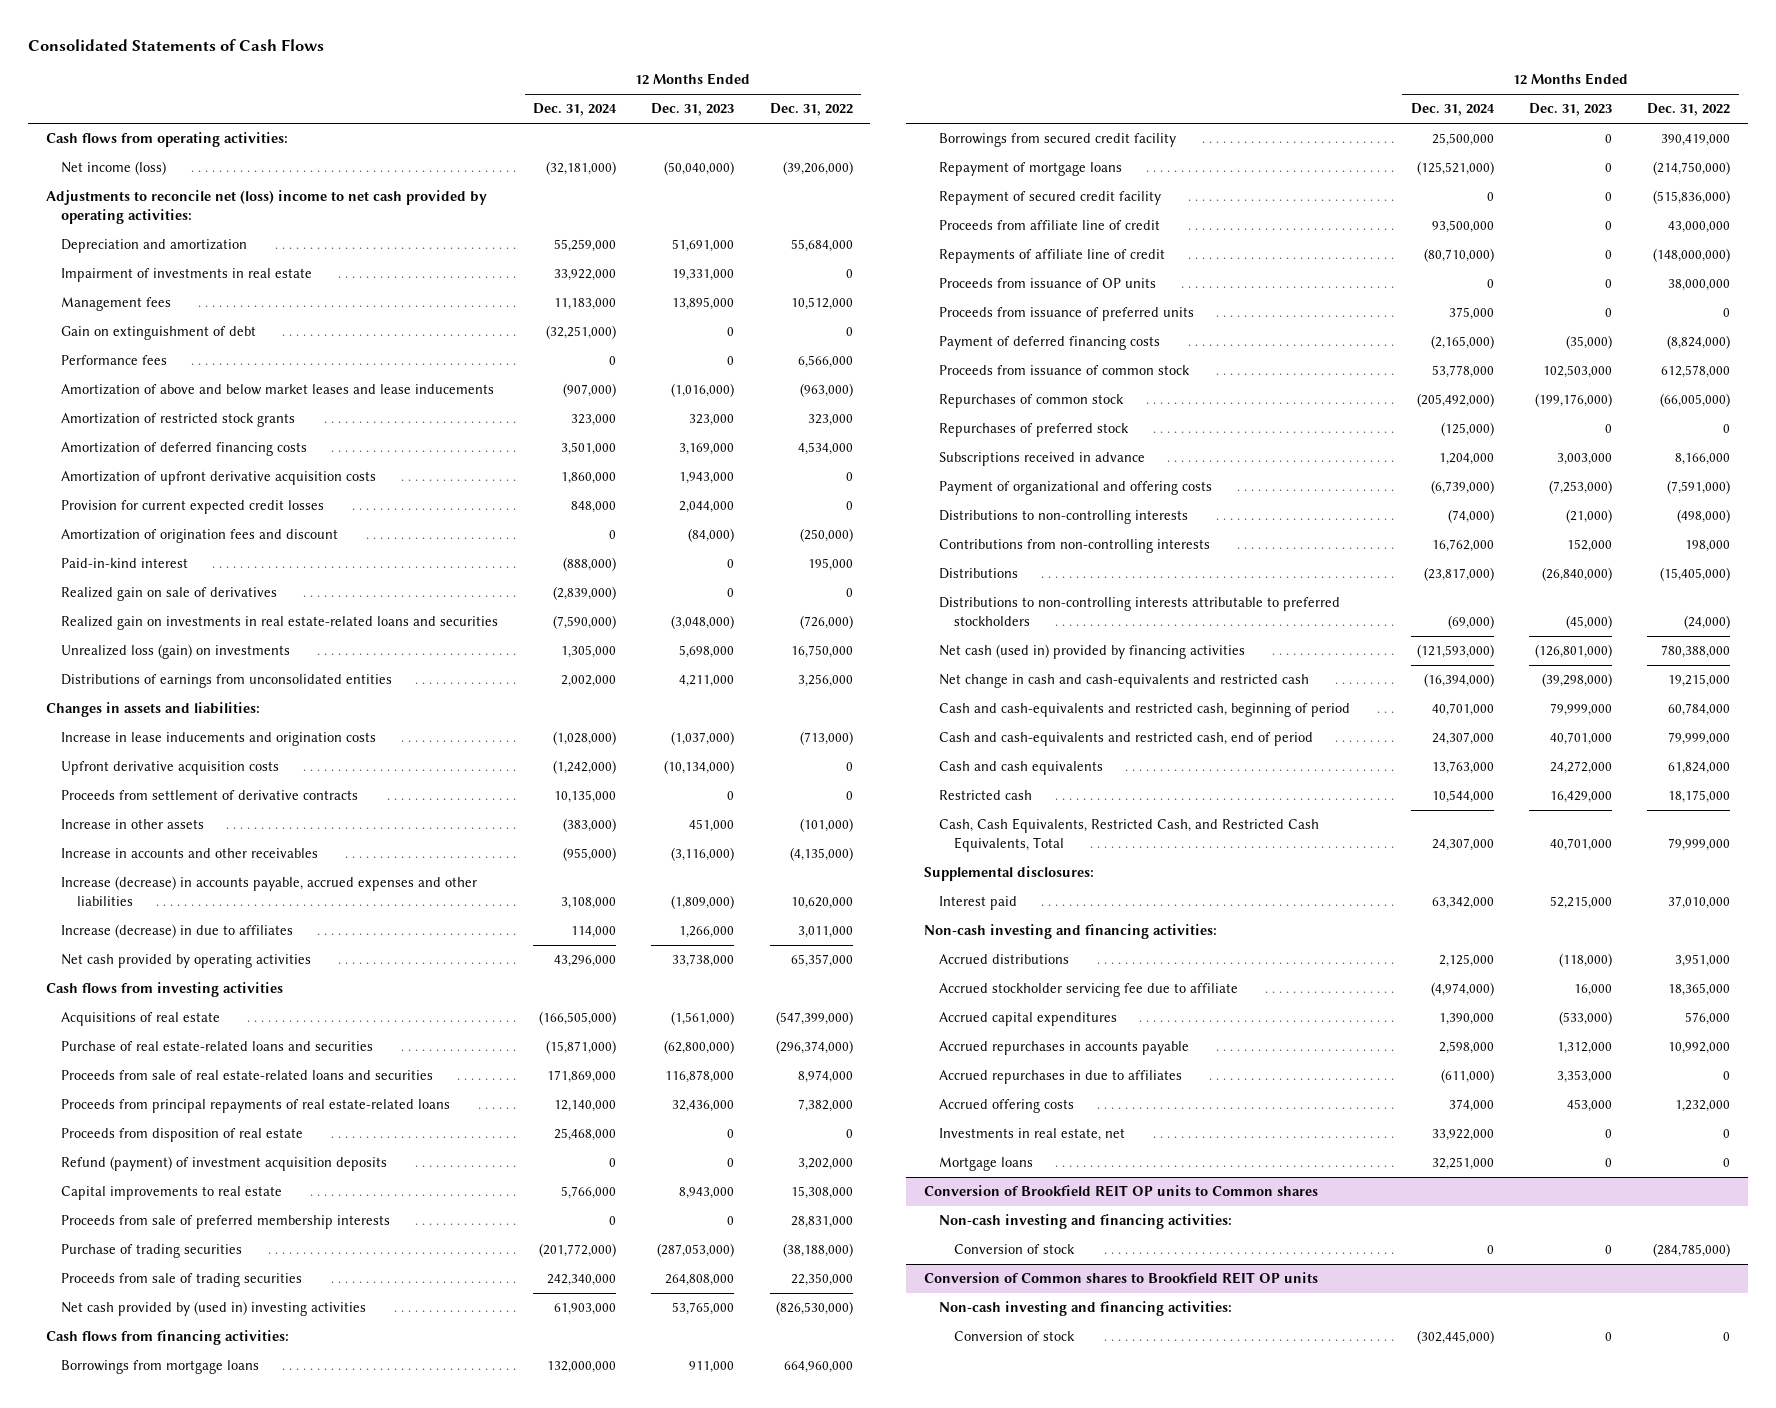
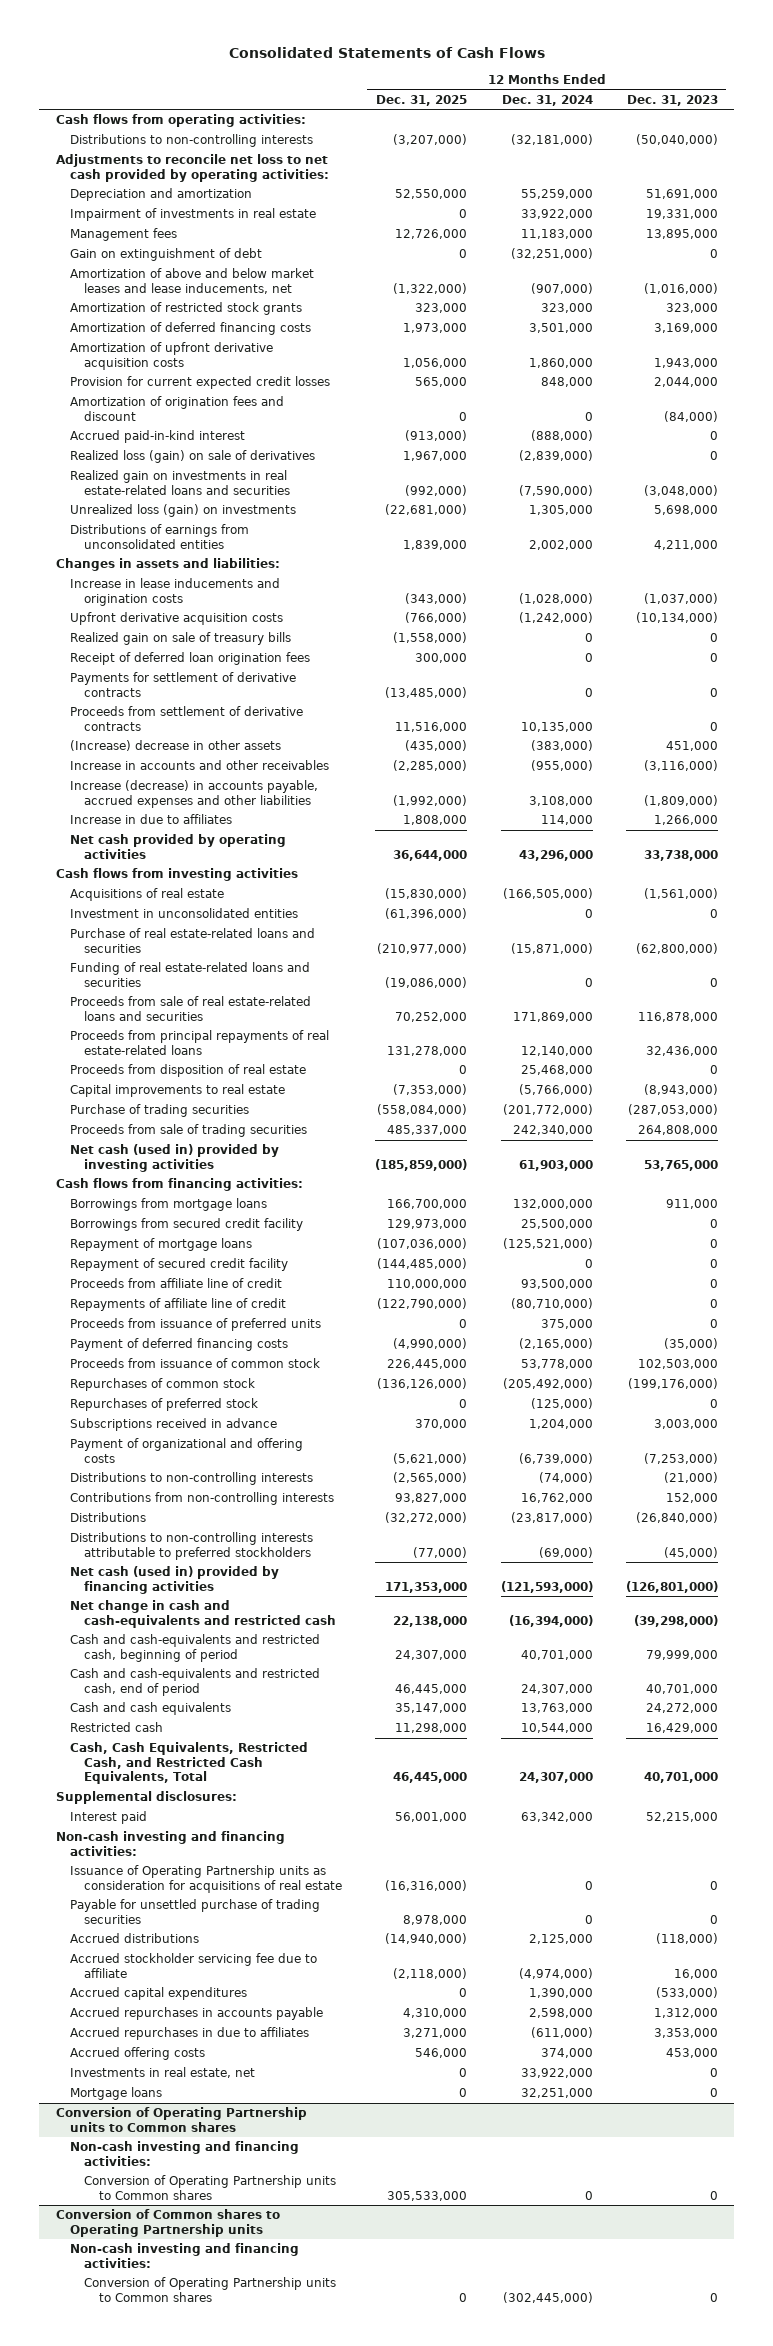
[769,103,853,117] Dec. 31, 2022 -> none
none -> [376,94,468,106] Dec. 31, 2025
[61,161,167,176] Net income (loss) -> [70,134,314,148] Distributions to non-controlling interests
[45,190,487,224] Adjustments to reconcile net (loss) income to net cash provided by operating activities: -> [55,154,330,182] Adjustments to reconcile net loss to net cash provided by operating activities:
[61,355,168,366] Performance fees -> none
[61,384,495,396] Amortization of above and below market leases and lease inducements -> [70,268,315,294] Amortization of above and below market leases and lease inducements, net
[61,558,189,569] Paid-in-kind interest -> [70,430,246,444] Accrued paid-in-kind interest
[61,587,278,602] Realized gain on sale of derivatives -> [70,450,316,464] Realized loss (gain) on sale of derivatives
none -> [70,632,292,646] Realized gain on sale of treasury bills
none -> [70,652,311,666] Receipt of deferred loan origination fees
none -> [70,672,297,697] Payments for settlement of derivative contracts
[61,819,205,830] Increase in other assets -> [70,740,282,752] (Increase) decrease in other assets
[61,924,294,939] Increase (decrease) in due to affiliates -> [70,814,233,825] Increase in due to affiliates
none -> [70,908,299,919] Investment in unconsolidated entities
none -> [70,962,311,987] Funding of real estate-related loans and securities
[61,1156,388,1172] Refund (payment) of investment acquisition deposits -> none
[61,1215,391,1230] Proceeds from sale of preferred membership interests -> none
[561,1186,617,1200] 5,766,000 -> [518,1084,593,1096] (5,766,000)
[679,1187,735,1200] 8,943,000 -> [643,1084,718,1096] (8,943,000)
[61,1301,367,1317] Net cash provided by (used in) investing activities -> [70,1144,280,1172] Net cash (used in) provided by investing activities
[939,278,1157,289] Proceeds from issuance of OP units -> none
none -> [70,1865,343,1893] Issuance of Operating Partnership units as consideration for acquisitions of real estate
none -> [70,1899,321,1924] Payable for unsettled purchase of trading securities
[923,1185,1318,1198] Conversion of Brookfield REIT OP units to Common shares -> [55,2107,307,2132] Conversion of Operating Partnership units to Common shares
[954,1244,1076,1255] Conversion of stock -> [84,2175,337,2200] Conversion of Operating Partnership units to Common shares
[923,1272,1318,1285] Conversion of Common shares to Brookfield REIT OP units -> [55,2209,280,2237] Conversion of Common shares to Operating Partnership units
[954,1331,1076,1342] Conversion of stock -> [84,2277,337,2302] Conversion of Operating Partnership units to Common shares

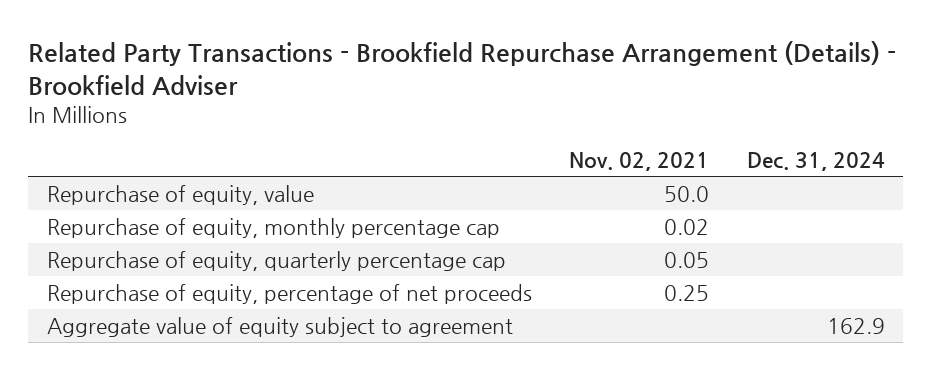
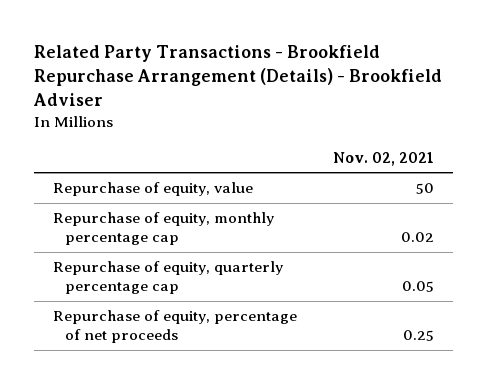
[746,152,885,172] Dec. 31, 2024 -> none
[664,185,710,202] 50.0 -> [416,183,435,195] 50
[46,316,513,337] Aggregate value of equity subject to agreement -> none

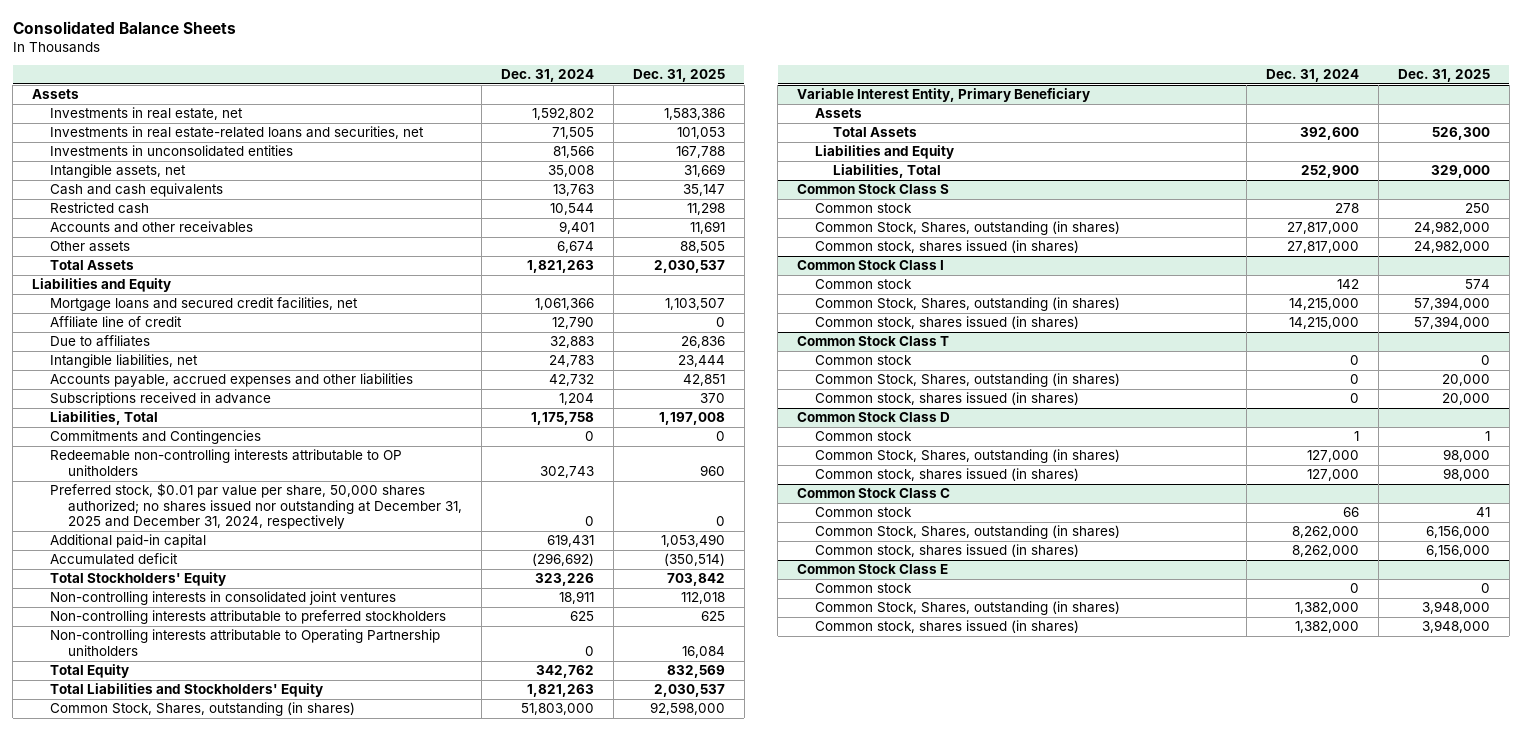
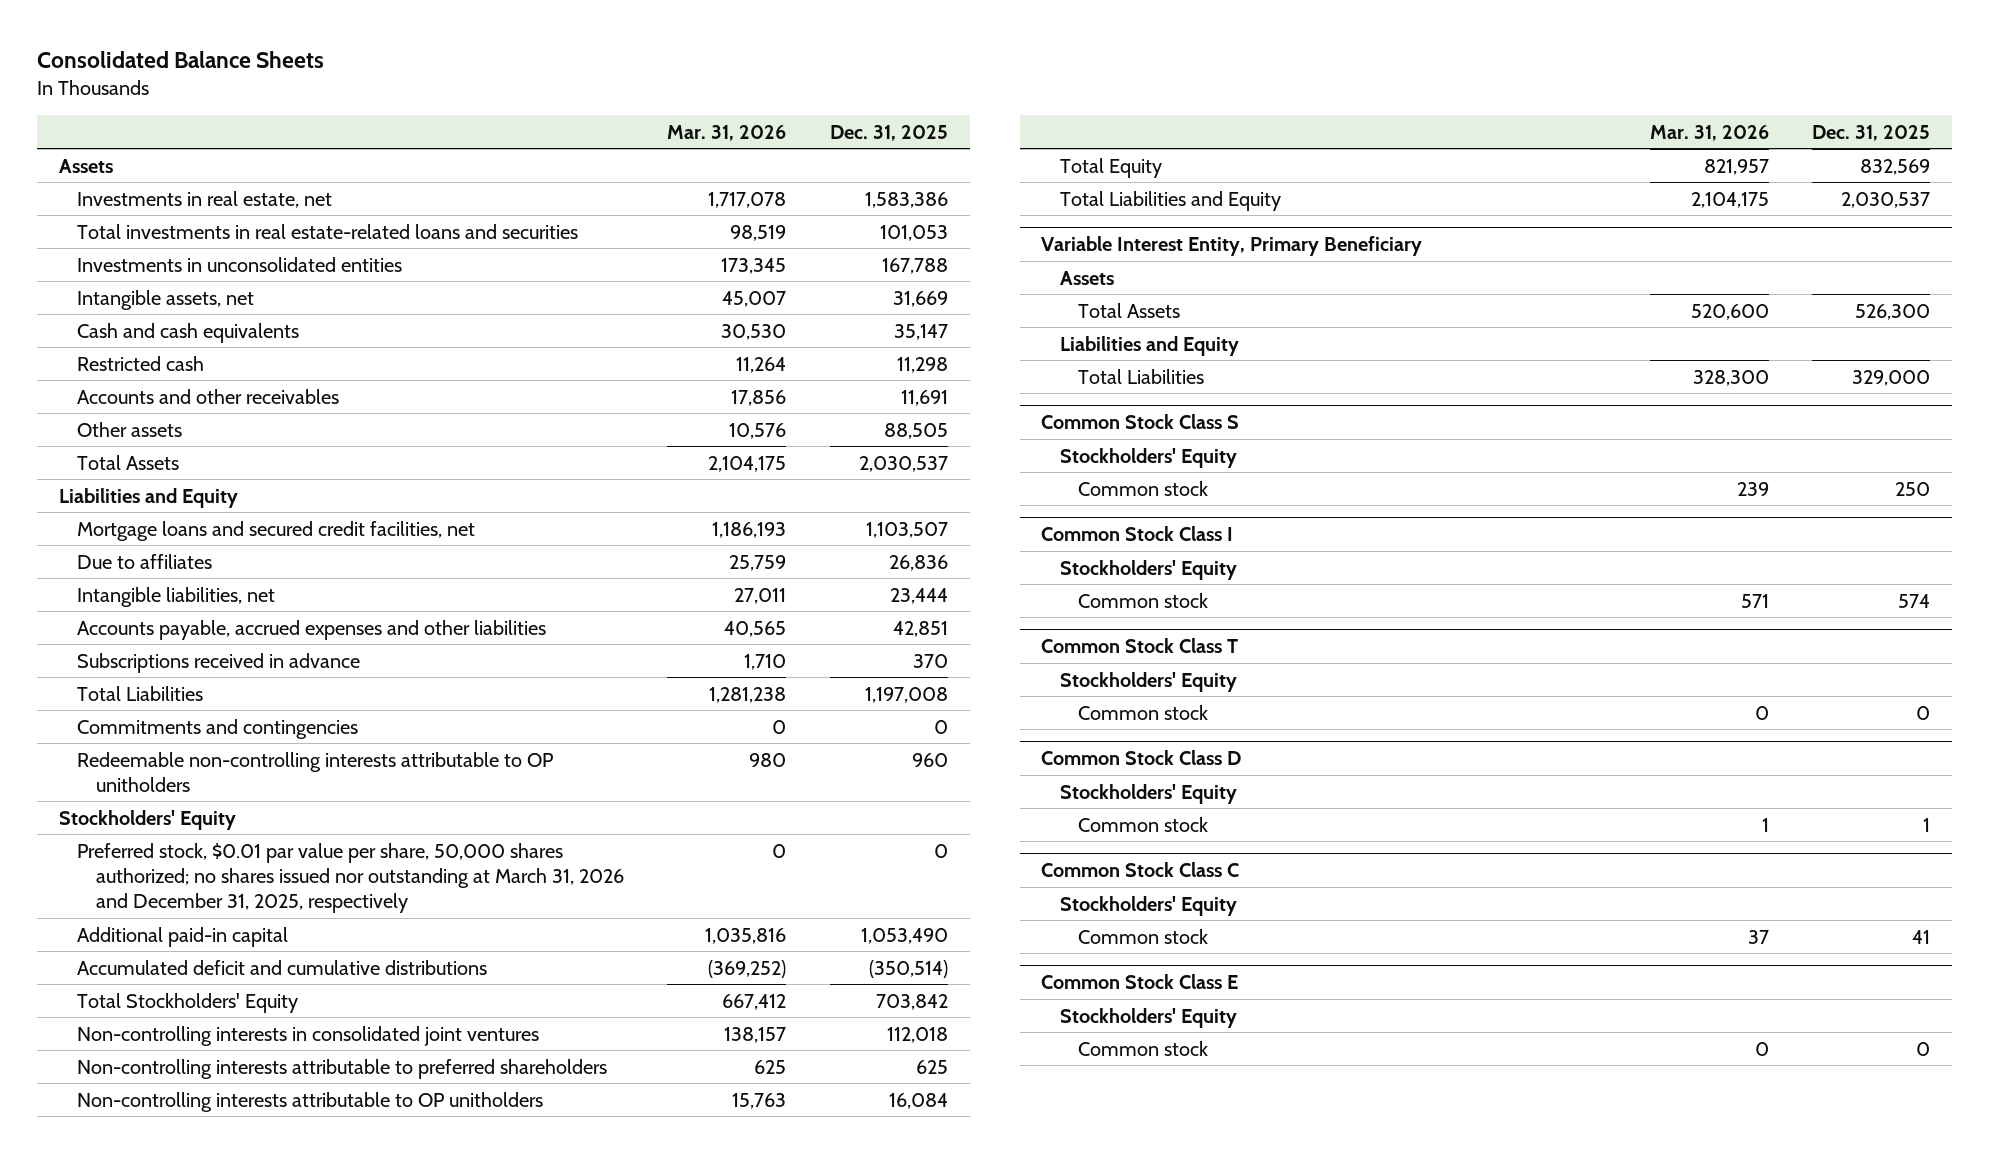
[501,69,595,83] Dec. 31, 2024 -> none
none -> [667,124,787,141] Mar. 31, 2026
[50,126,425,140] Investments in real estate-related loans and securities, net -> [77,223,579,239] Total investments in real estate-related loans and securities
[50,316,183,329] Affiliate line of credit -> none
[50,411,159,426] Liabilities, Total -> [77,685,204,701] Total Liabilities
[50,430,262,445] Commitments and Contingencies -> [77,718,359,739] Commitments and contingencies
none -> [58,809,236,830] Stockholders' Equity
[50,483,463,530] Preferred stock, $0.01 par value per share, 50,000 shares authorized; no shares issued nor outstanding at December 31, 2025 and December 31, 2024, respectively -> [77,842,625,914] Preferred stock, $0.01 par value per share, 50,000 shares authorized; no shares issued nor outstanding at March 31, 2026 and December 31, 2025, respectively
[50,553,179,566] Accumulated deficit -> [77,959,488,975] Accumulated deficit and cumulative distributions
[50,610,447,625] Non-controlling interests attributable to preferred stockholders -> [77,1058,608,1079] Non-controlling interests attributable to preferred shareholders
[50,629,441,656] Non-controlling interests attributable to Operating Partnership unitholders -> [77,1091,544,1112] Non-controlling interests attributable to OP unitholders
[50,702,356,717] Common Stock, Shares, outstanding (in shares) -> none
[50,683,324,698] Total Liabilities and Stockholders' Equity -> [1059,190,1281,211] Total Liabilities and Equity
[833,164,942,179] Liabilities, Total -> [1078,368,1205,384] Total Liabilities
none -> [1059,447,1237,468] Stockholders' Equity
[815,221,1121,236] Common Stock, Shares, outstanding (in shares) -> none
[815,240,1080,254] Common stock, shares issued (in shares) -> none
none -> [1059,559,1237,580] Stockholders' Equity
[815,297,1121,312] Common Stock, Shares, outstanding (in shares) -> none
[815,316,1080,330] Common stock, shares issued (in shares) -> none
none -> [1059,671,1237,692] Stockholders' Equity
[815,373,1121,388] Common Stock, Shares, outstanding (in shares) -> none
[815,392,1080,406] Common stock, shares issued (in shares) -> none
none -> [1059,783,1237,804] Stockholders' Equity
[815,449,1121,464] Common Stock, Shares, outstanding (in shares) -> none
[815,468,1080,482] Common stock, shares issued (in shares) -> none
none -> [1059,895,1237,916] Stockholders' Equity
[815,525,1121,540] Common Stock, Shares, outstanding (in shares) -> none
[815,544,1080,558] Common stock, shares issued (in shares) -> none
none -> [1059,1007,1237,1028] Stockholders' Equity
[815,601,1121,616] Common Stock, Shares, outstanding (in shares) -> none
[815,620,1080,634] Common stock, shares issued (in shares) -> none

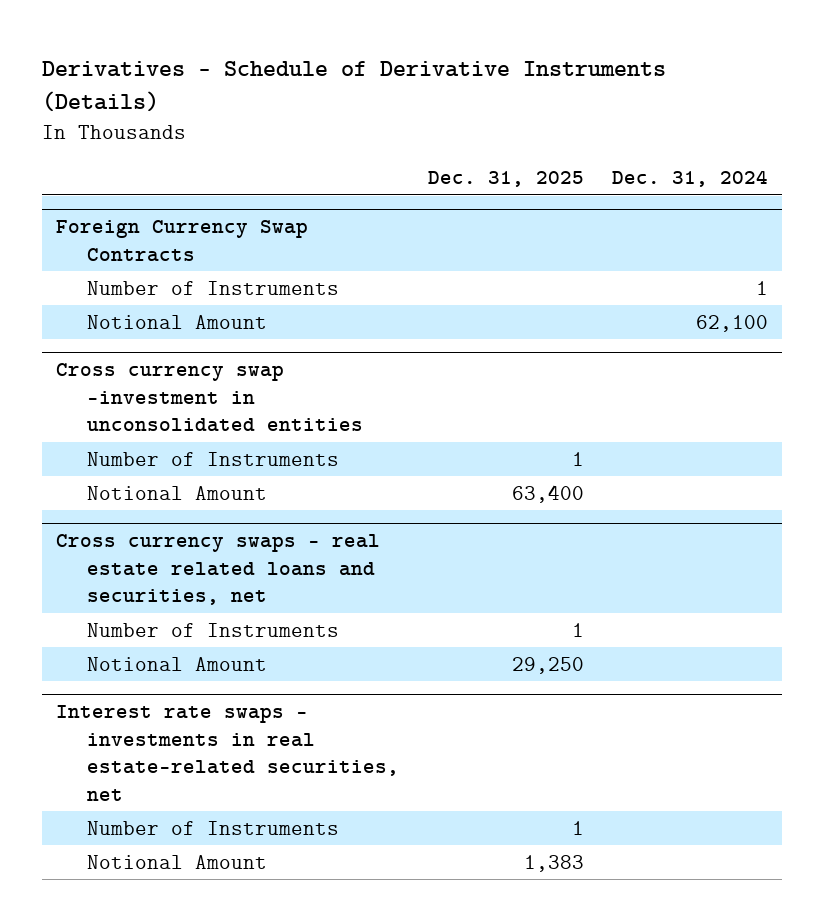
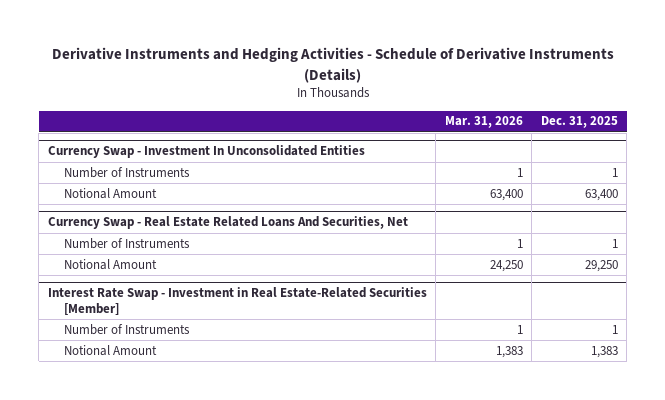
[41,60,666,113] Derivatives - Schedule of Derivative Instruments (Details) -> [51,47,614,83] Derivative Instruments and Hedging Activities - Schedule of Derivative Instruments (Details)
[611,170,768,188] Dec. 31, 2024 -> none
none -> [444,116,523,129] Mar. 31, 2026
[55,220,308,262] Foreign Currency Swap Contracts -> none
[87,280,340,295] Number of Instruments -> none
[87,314,268,329] Notional Amount -> none
[55,363,364,433] Cross currency swap -investment in unconsolidated entities -> [47,145,365,159] Currency Swap - Investment In Unconsolidated Entities
[55,534,380,606] Cross currency swaps - real estate related loans and securities, net -> [47,216,408,230] Currency Swap - Real Estate Related Loans And Securities, Net
[55,705,400,801] Interest rate swaps - investments in real estate-related securities, net -> [47,287,427,315] Interest Rate Swap - Investment in Real Estate-Related Securities [Member]

